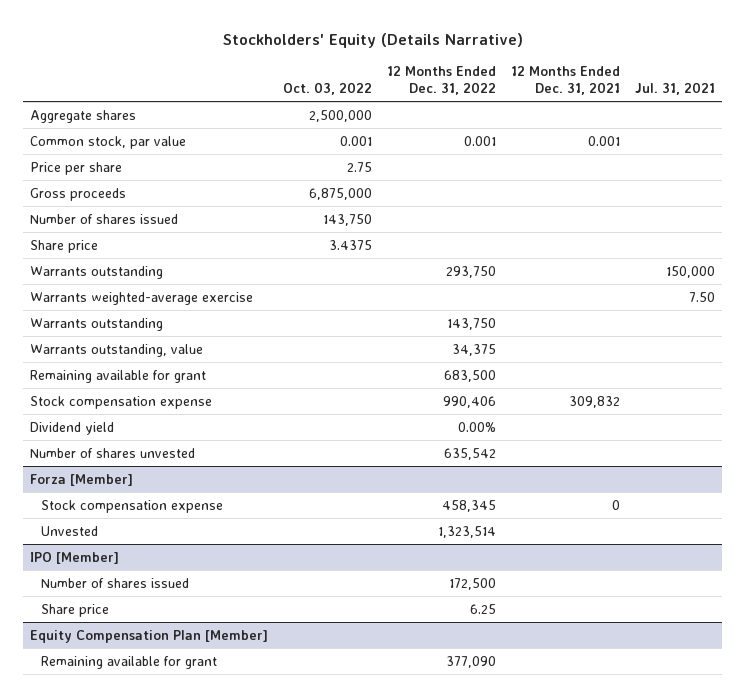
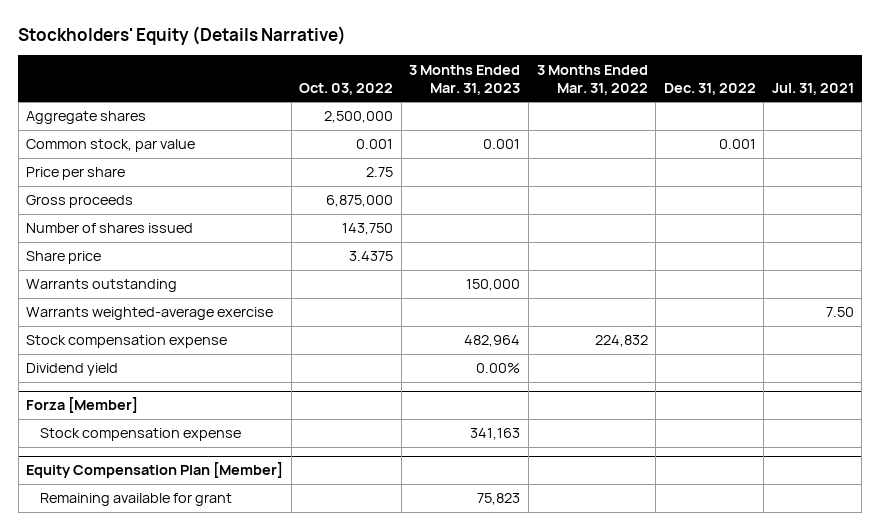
[387,66,497,96] 12 Months Ended Dec. 31, 2022 -> none
[510,66,620,96] 12 Months Ended Dec. 31, 2021 -> none
none -> [409,64,521,95] 3 Months Ended Mar. 31, 2023
none -> [536,64,648,95] 3 Months Ended Mar. 31, 2022
none -> [663,82,756,95] Dec. 31, 2022
[30,265,164,279] Warrants outstanding -> none
[30,343,204,357] Warrants outstanding, value -> none
[30,369,207,383] Remaining available for grant -> none
[30,291,254,305] Warrants weighted-average exercise -> [26,307,274,321] Warrants weighted-average exercise
[30,447,196,458] Number of shares unvested -> none
[41,525,99,536] Unvested -> none
[30,551,120,564] IPO [Member] -> none
[41,577,190,588] Number of shares issued -> none
[41,603,110,617] Share price -> none

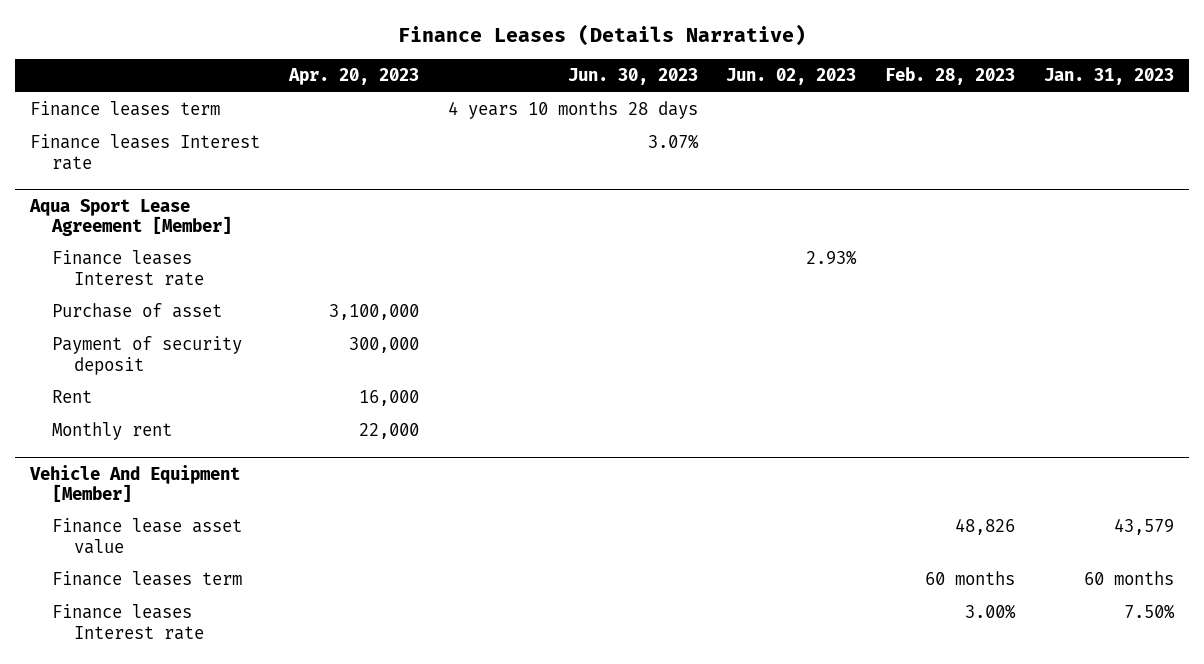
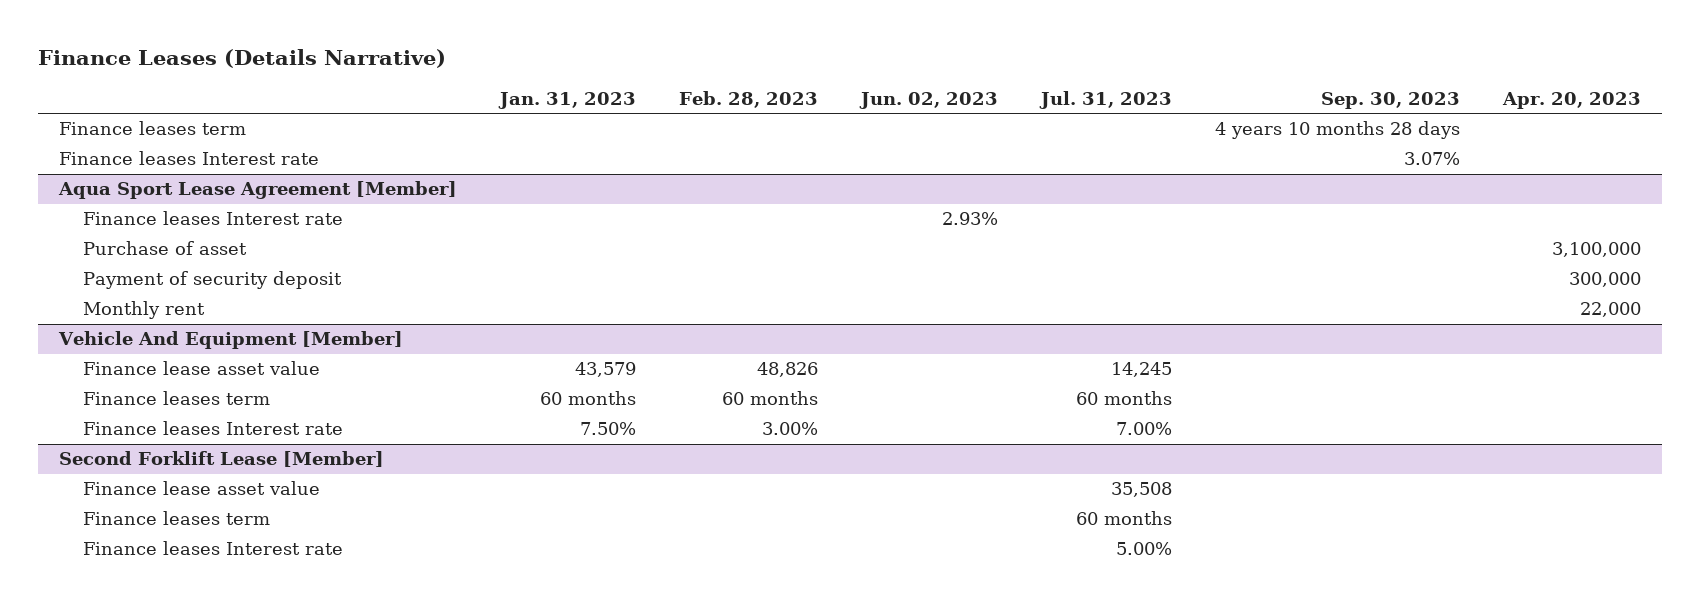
[567,68,698,86] Jun. 30, 2023 -> none
none -> [1038,90,1172,109] Jul. 31, 2023
none -> [1320,91,1460,109] Sep. 30, 2023
[51,390,92,404] Rent -> none
none -> [59,451,385,468] Second Forklift Lease [Member]
none -> [83,481,321,496] Finance lease asset value
none -> [83,511,271,526] Finance leases term
none -> [83,541,344,556] Finance leases Interest rate

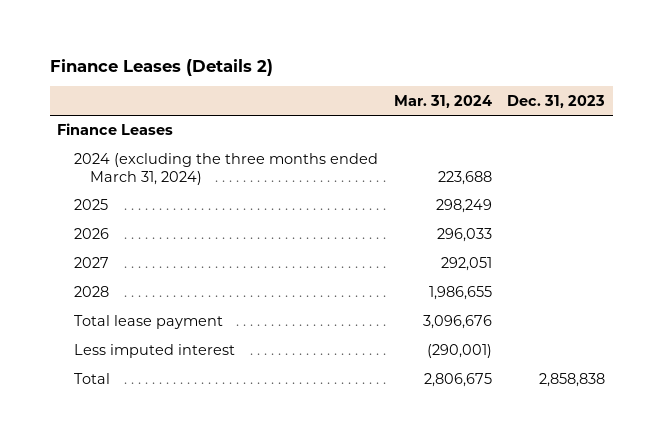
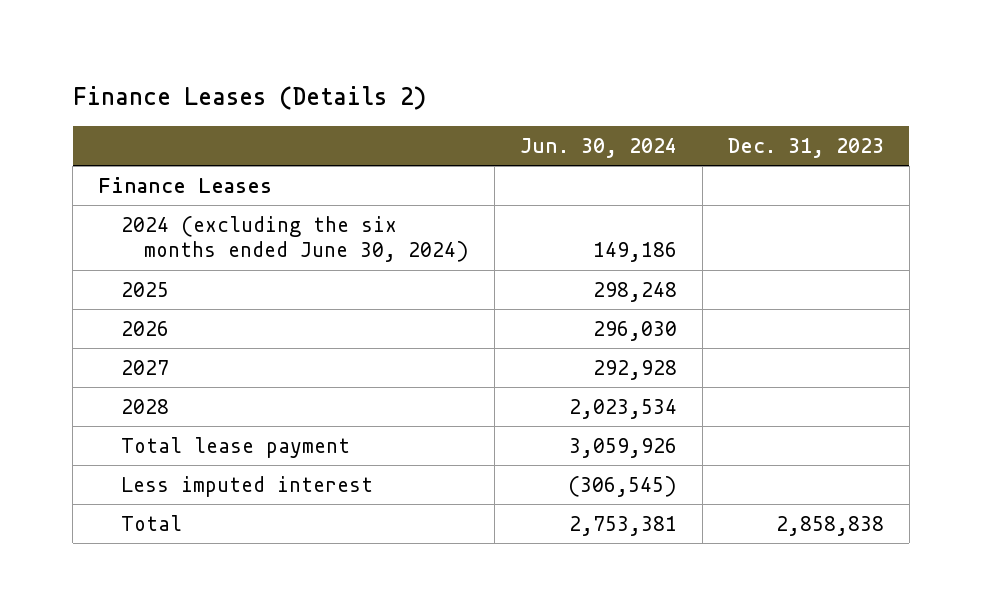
[393,94,492,108] Mar. 31, 2024 -> none
none -> [519,137,677,158] Jun. 30, 2024
[73,153,378,185] 2024 (excluding the three months ended March 31, 2024) -> [121,215,470,263] 2024 (excluding the six months ended June 30, 2024)

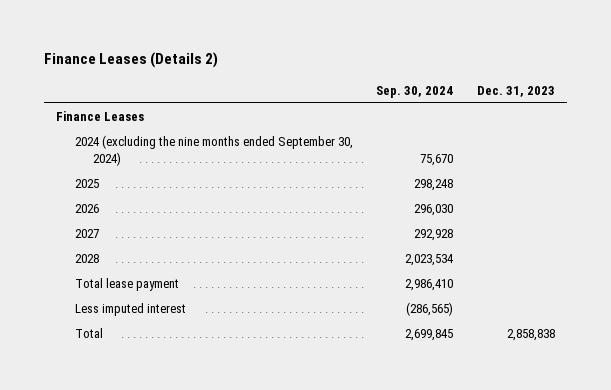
[519,137,677,158] Jun. 30, 2024 -> none
none -> [376,85,454,98] Sep. 30, 2024
[121,215,470,263] 2024 (excluding the six months ended June 30, 2024) -> [74,135,353,167] 2024 (excluding the nine months ended September 30, 2024)

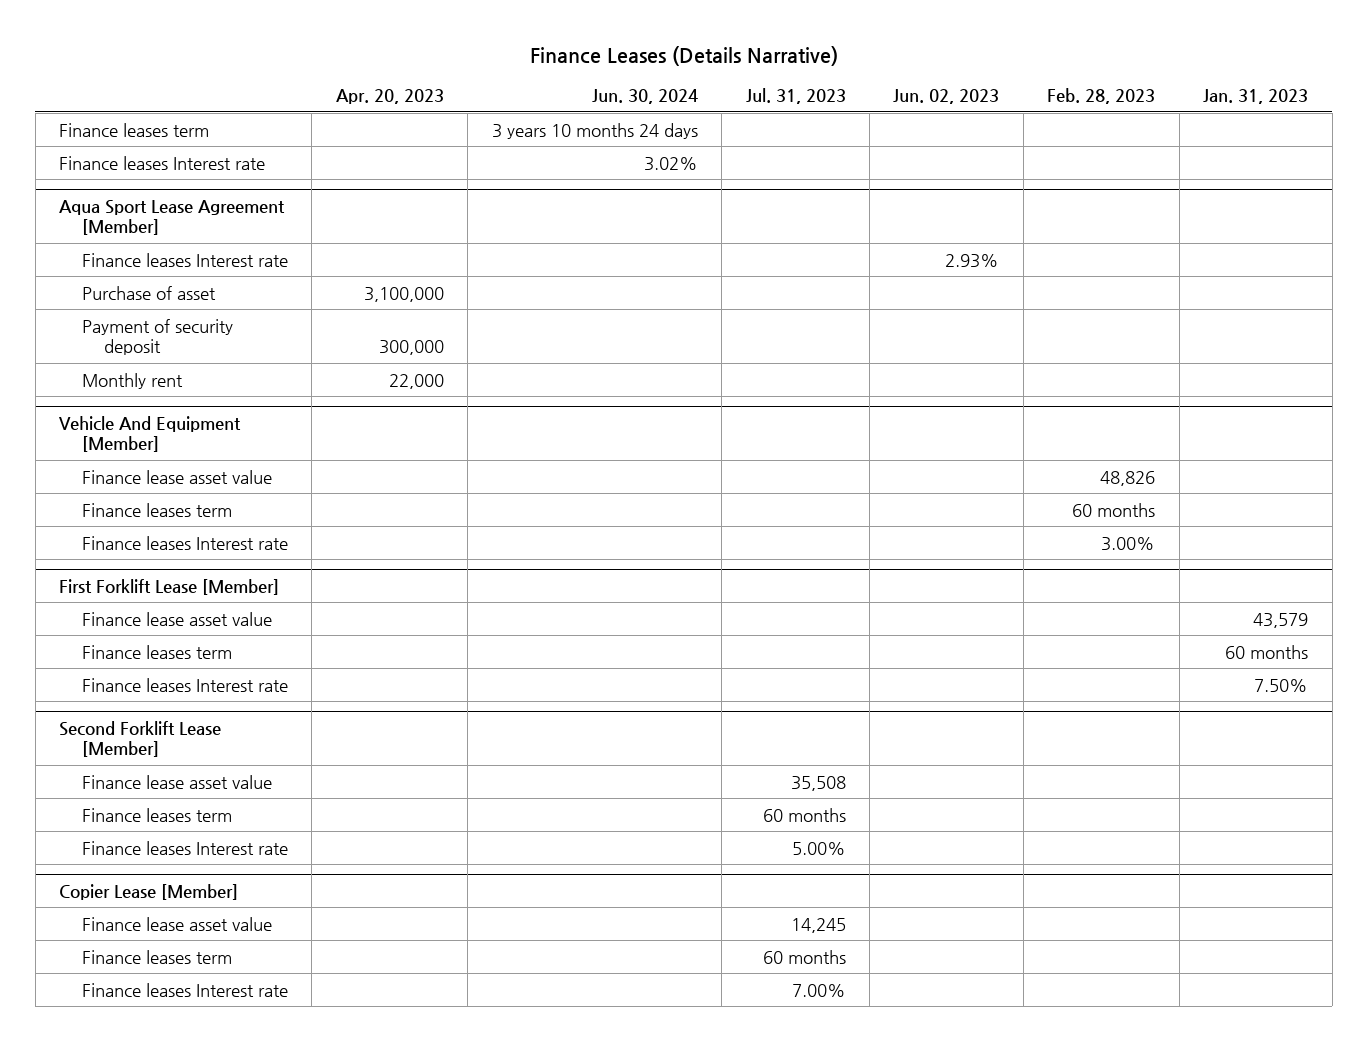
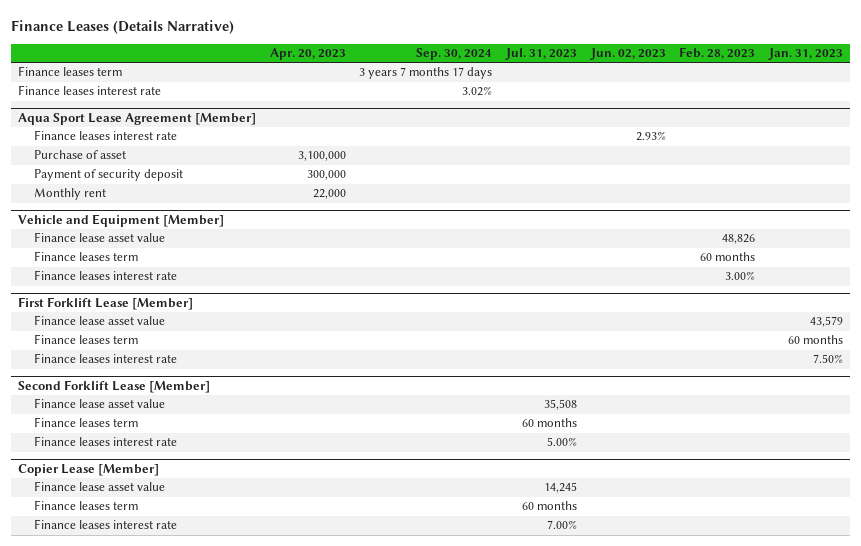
[591,89,698,105] Jun. 30, 2024 -> none
none -> [416,47,493,60] Sep. 30, 2024
[59,155,266,170] Finance leases Interest rate -> [17,85,161,96] Finance leases interest rate
[81,252,288,267] Finance leases Interest rate -> [34,130,178,141] Finance leases interest rate
[59,415,242,453] Vehicle And Equipment [Member] -> [17,214,224,228] Vehicle and Equipment [Member]
[81,535,288,550] Finance leases Interest rate -> [34,270,178,281] Finance leases interest rate
[81,677,288,692] Finance leases Interest rate -> [34,353,178,364] Finance leases interest rate
[81,840,288,855] Finance leases Interest rate -> [34,436,178,447] Finance leases interest rate
[81,982,288,997] Finance leases Interest rate -> [34,519,178,530] Finance leases interest rate

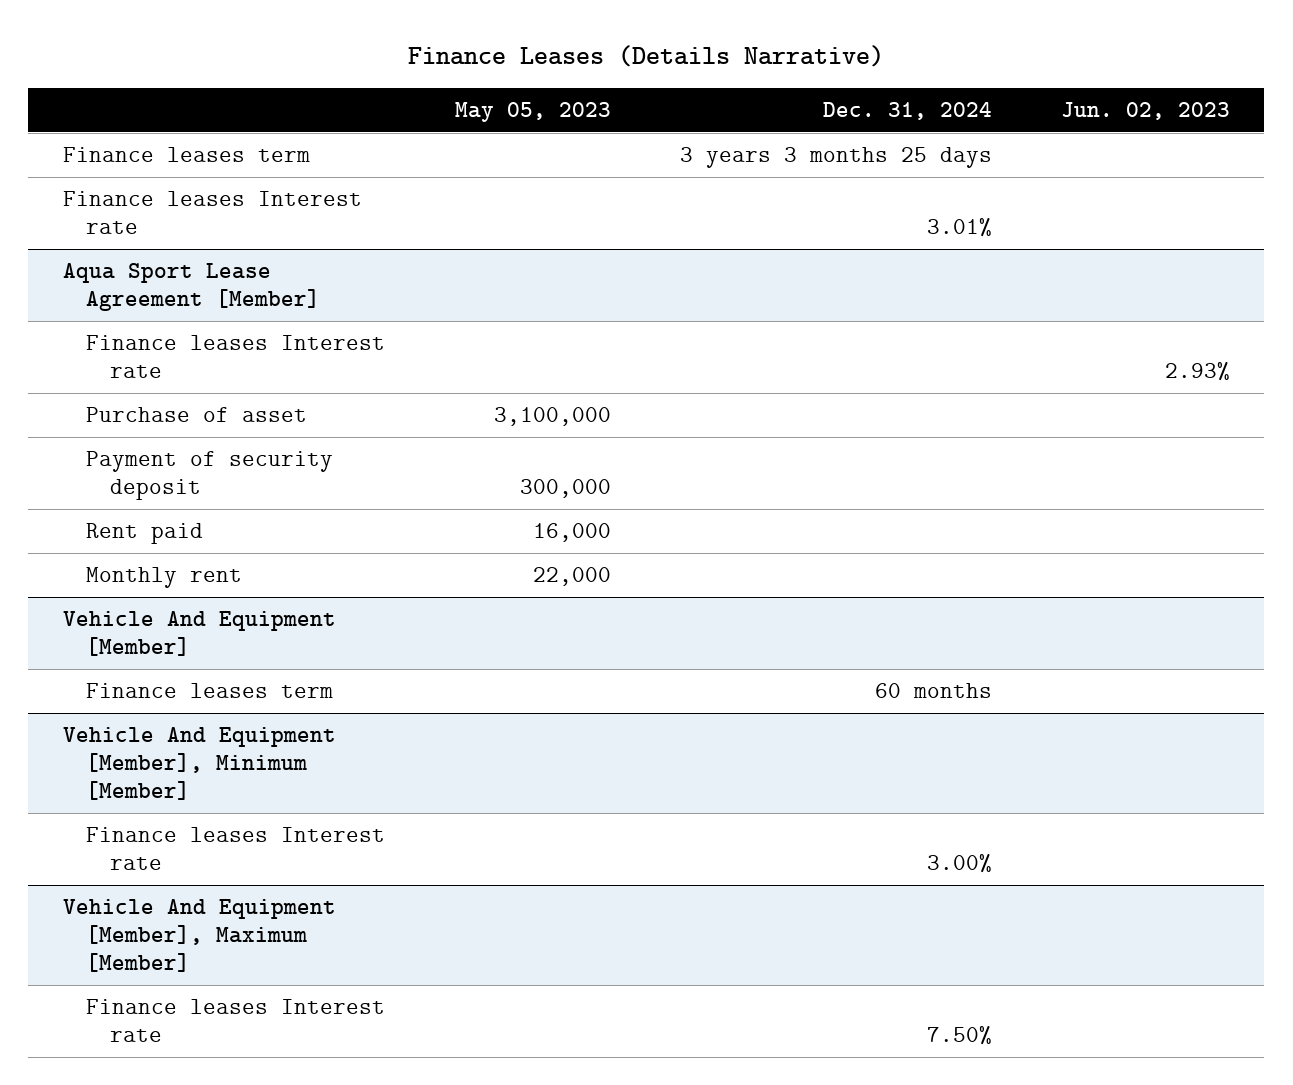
[269,47,346,60] Apr. 20, 2023 -> none
[416,47,493,60] Sep. 30, 2024 -> none
[505,47,578,60] Jul. 31, 2023 -> none
[679,46,756,59] Feb. 28, 2023 -> none
[768,47,844,60] Jan. 31, 2023 -> none
none -> [454,101,611,122] May 05, 2023
none -> [822,101,992,120] Dec. 31, 2024
[17,85,161,96] Finance leases interest rate -> [62,191,362,235] Finance leases Interest rate
[34,130,178,141] Finance leases interest rate -> [86,335,386,379] Finance leases Interest rate
none -> [86,523,204,545] Rent paid
[34,232,166,243] Finance lease asset value -> none
[17,214,224,228] Vehicle and Equipment [Member] -> [62,611,336,657] Vehicle And Equipment [Member]
[34,270,178,281] Finance leases interest rate -> none
[17,297,193,311] First Forklift Lease [Member] -> none
[34,315,166,326] Finance lease asset value -> none
[34,334,139,345] Finance leases term -> none
[34,353,178,364] Finance leases interest rate -> none
[17,380,210,394] Second Forklift Lease [Member] -> none
[34,398,166,409] Finance lease asset value -> none
[34,417,139,428] Finance leases term -> none
[34,436,178,447] Finance leases interest rate -> none
[17,464,159,477] Copier Lease [Member] -> none
[34,481,166,492] Finance lease asset value -> none
[34,500,139,511] Finance leases term -> none
[34,519,178,530] Finance leases interest rate -> none
none -> [62,727,336,801] Vehicle And Equipment [Member], Minimum [Member]
none -> [86,827,386,871] Finance leases Interest rate
none -> [62,899,336,973] Vehicle And Equipment [Member], Maximum [Member]
none -> [86,999,386,1043] Finance leases Interest rate

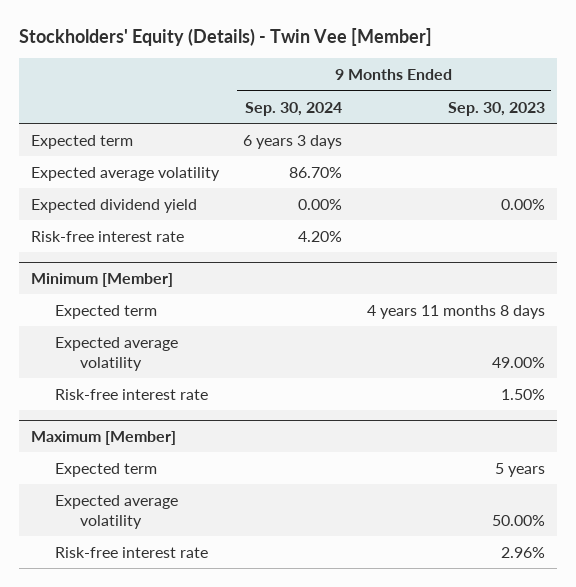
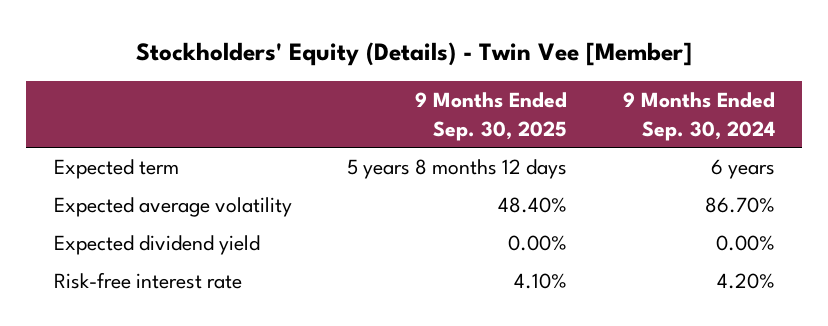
[447,101,545,116] Sep. 30, 2023 -> none
none -> [415,92,568,141] 9 Months Ended Sep. 30, 2025
[243,134,343,149] 6 years 3 days -> [710,159,775,180] 6 years
[30,272,173,287] Minimum [Member] -> none
[55,304,158,319] Expected term -> none
[55,336,179,371] Expected average volatility -> none
[55,388,209,400] Risk-free interest rate -> none
[30,430,176,445] Maximum [Member] -> none
[55,462,158,477] Expected term -> none
[55,494,179,529] Expected average volatility -> none
[55,546,209,558] Risk-free interest rate -> none

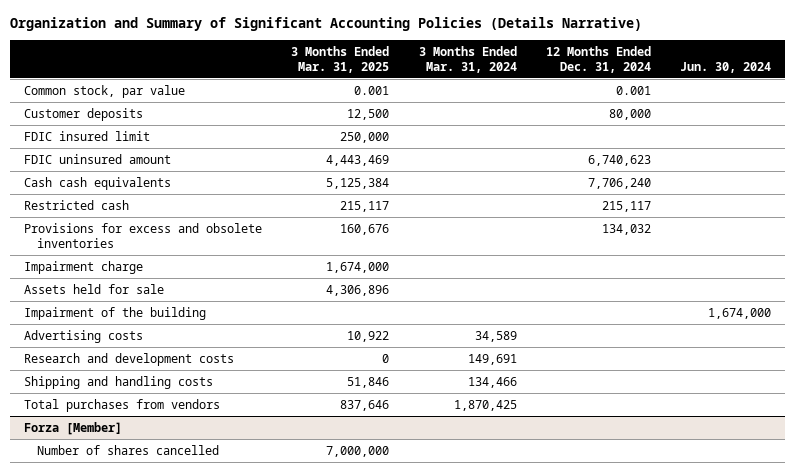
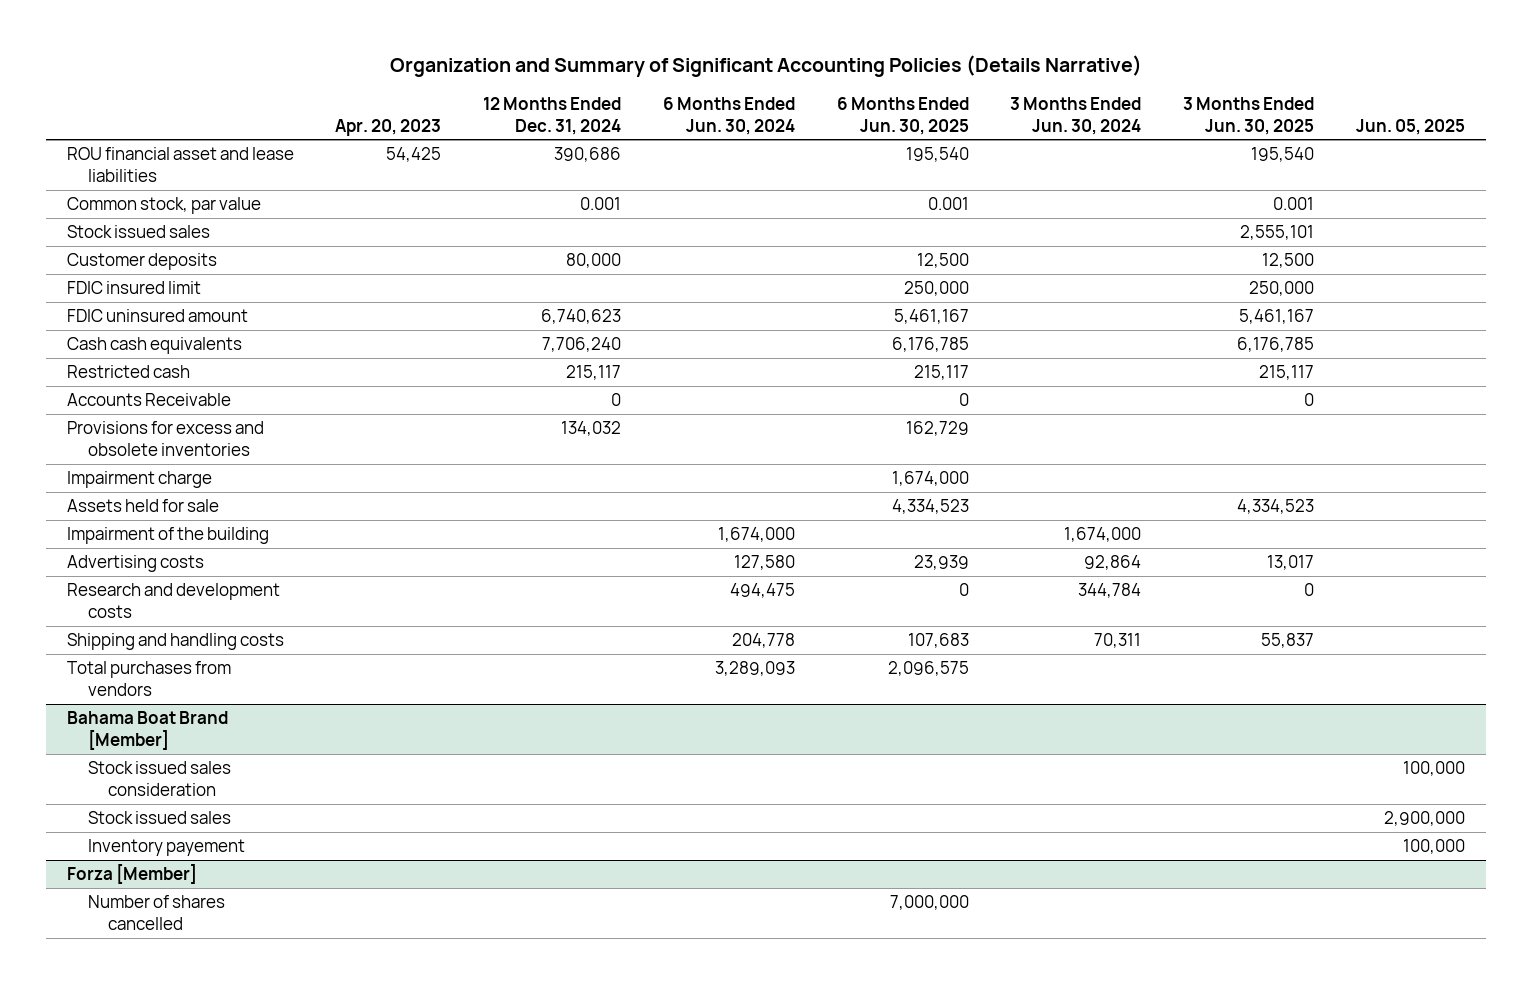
[291,45,390,73] 3 Months Ended Mar. 31, 2025 -> none
[418,45,517,73] 3 Months Ended Mar. 31, 2024 -> none
[679,61,771,73] Jun. 30, 2024 -> none
none -> [335,118,442,136] Apr. 20, 2023
none -> [662,96,795,135] 6 Months Ended Jun. 30, 2024
none -> [836,96,969,135] 6 Months Ended Jun. 30, 2025
none -> [1010,96,1142,135] 3 Months Ended Jun. 30, 2024
none -> [1182,96,1314,135] 3 Months Ended Jun. 30, 2025
none -> [1355,118,1465,135] Jun. 05, 2025
none -> [66,147,294,183] ROU financial asset and lease liabilities
none -> [66,225,210,239] Stock issued sales
none -> [66,393,231,407] Accounts Receivable
none -> [66,711,228,751] Bahama Boat Brand [Member]
none -> [87,761,231,797] Stock issued sales consideration
none -> [87,811,231,825] Stock issued sales
none -> [87,839,245,857] Inventory payement

